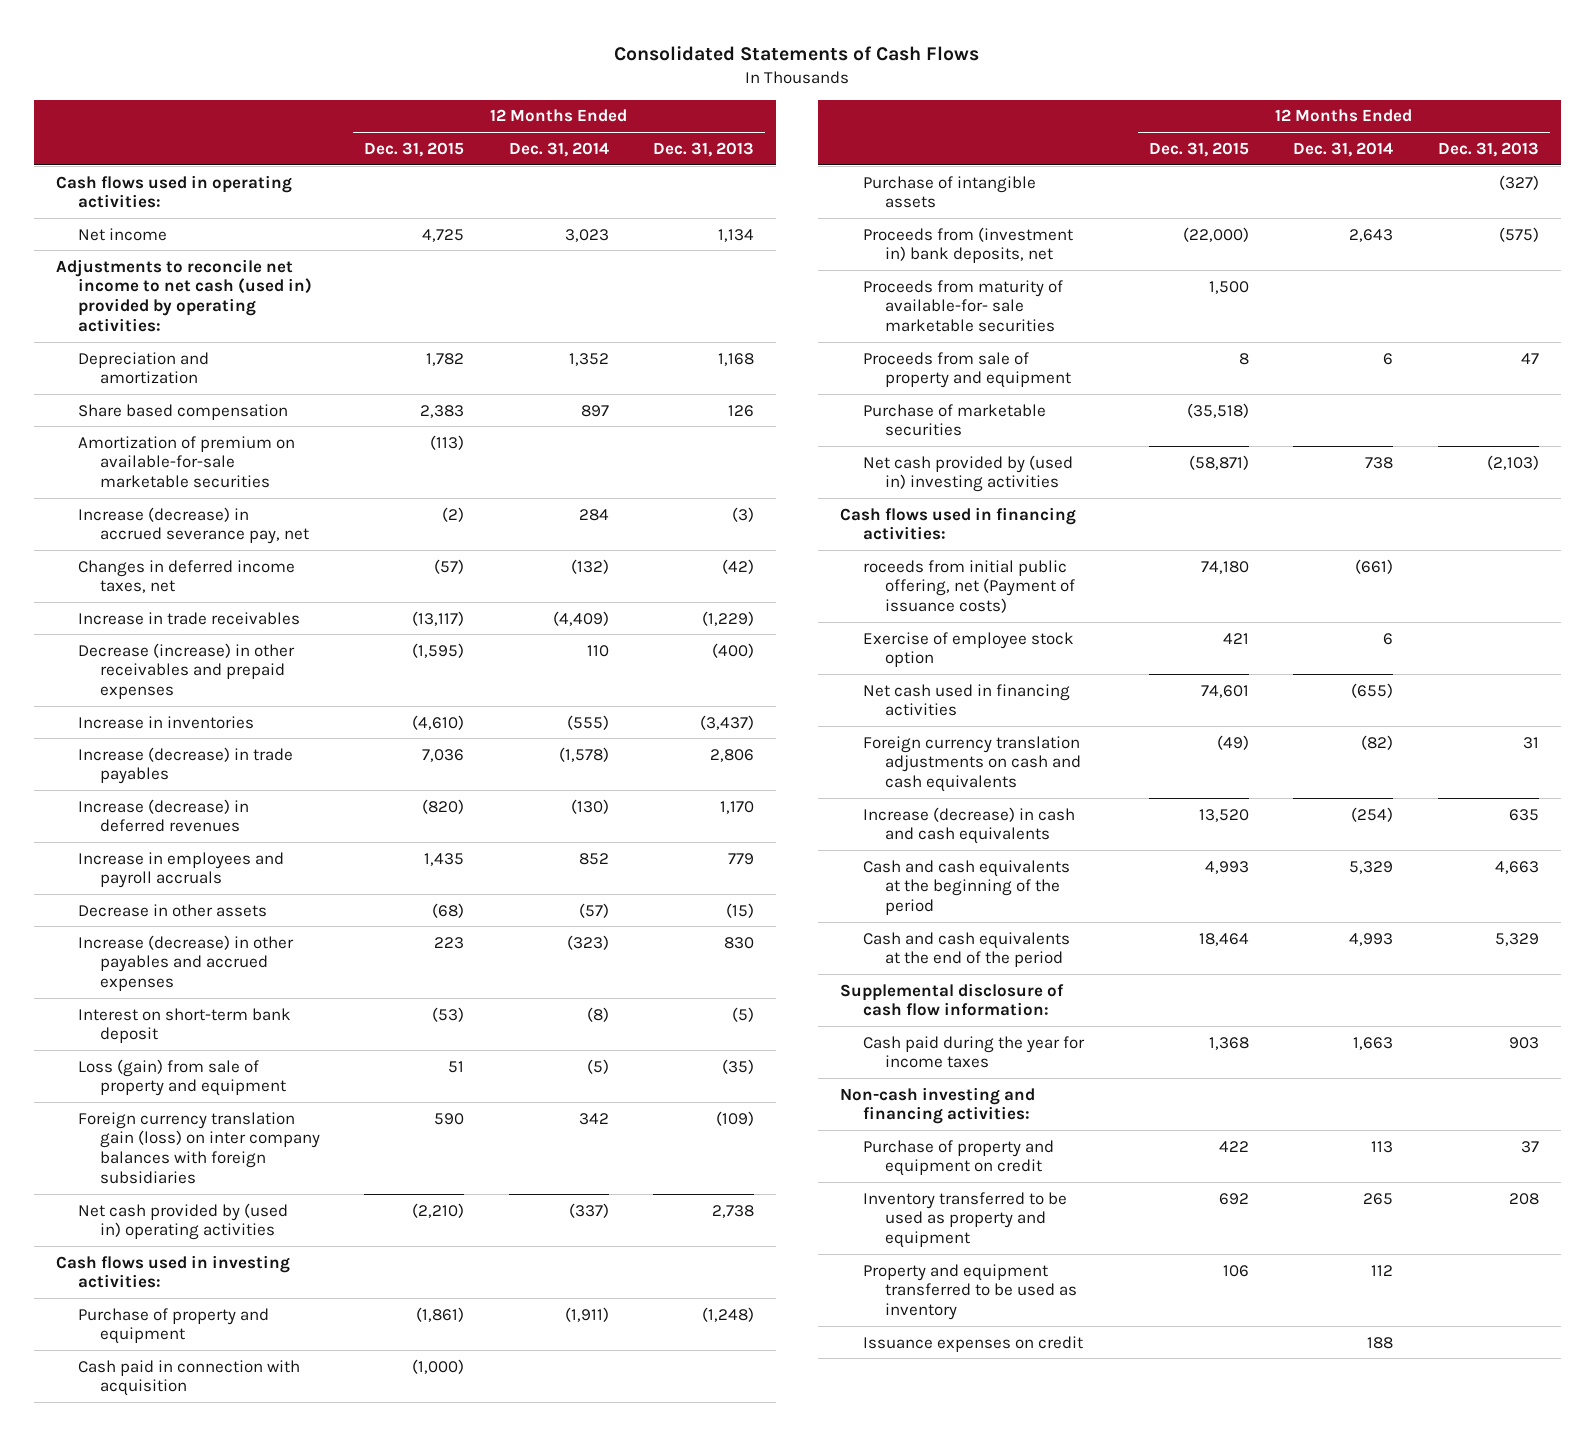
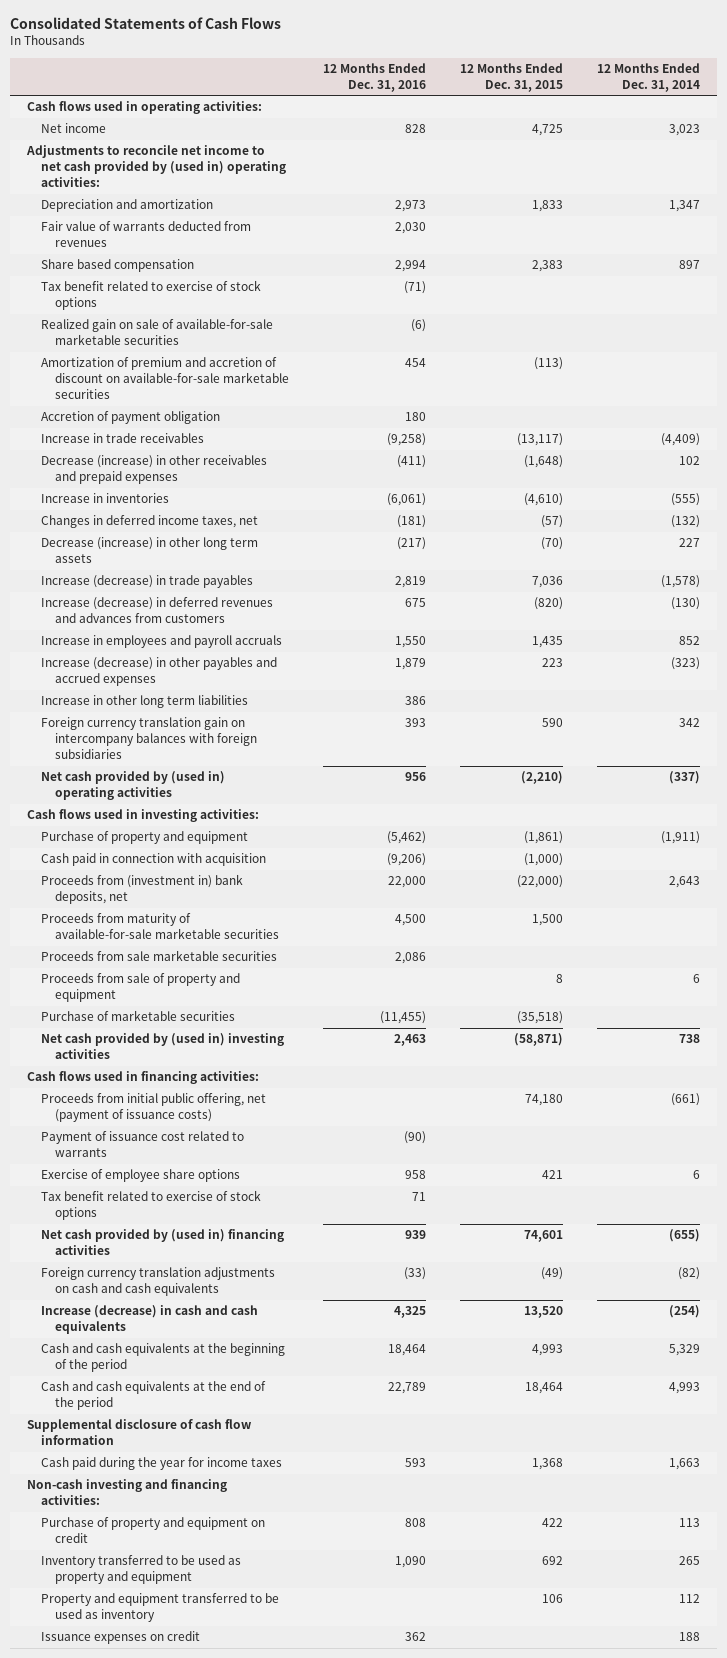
[652,141,754,157] Dec. 31, 2013 -> none
none -> [322,63,426,92] 12 Months Ended Dec. 31, 2016
[55,258,312,332] Adjustments to reconcile net income to net cash (used in) provided by operating activities: -> [26,145,286,188] Adjustments to reconcile net income to net cash provided by (used in) operating activities:
[426,352,465,366] 1,782 -> [531,200,563,213] 1,833
[568,352,609,366] 1,352 -> [668,200,700,213] 1,347
none -> [40,221,251,248] Fair value of warrants deducted from revenues
[77,506,310,545] Increase (decrease) in accrued severance pay, net -> none
none -> [40,280,261,311] Tax benefit related to exercise of stock options
none -> [40,319,273,346] Realized gain on sale of available-for-sale marketable securities
[77,435,295,488] Amortization of premium on available-for-sale marketable securities -> [40,357,289,400] Amortization of premium and accretion of discount on available-for-sale marketable securities
none -> [40,411,220,425] Accretion of payment obligation
[412,642,465,658] (1,595) -> [523,455,563,469] (1,648)
[586,644,609,657] 110 -> [678,456,700,466] 102
[77,559,295,594] Changes in deferred income taxes, net -> [40,515,258,529] Changes in deferred income taxes, net
none -> [40,537,258,564] Decrease (increase) in other long term assets
[77,798,249,833] Increase (decrease) in deferred revenues -> [40,597,273,624] Increase (decrease) in deferred revenues and advances from customers
[77,903,267,917] Decrease in other assets -> none
[77,1007,291,1044] Interest on short-term bank deposit -> none
[77,1058,287,1097] Loss (gain) from sale of property and equipment -> none
none -> [40,695,248,709] Increase in other long term liabilities
[77,1111,321,1184] Foreign currency translation gain (loss) on inter company balances with foreign subsidiaries -> [40,717,257,760] Foreign currency translation gain on intercompany balances with foreign subsidiaries
[862,175,1036,209] Purchase of intangible assets -> none
[862,279,1063,332] Proceeds from maturity of available-for- sale marketable securities -> [40,913,279,940] Proceeds from maturity of available-for-sale marketable securities
none -> [40,950,277,962] Proceeds from sale marketable securities
[862,559,1075,613] roceeds from initial public offering, net (Payment of issuance costs) -> [40,1093,266,1123] Proceeds from initial public offering, net (payment of issuance costs)
none -> [40,1131,244,1158] Payment of issuance cost related to warrants
[862,631,1074,668] Exercise of employee stock option -> [40,1169,240,1183] Exercise of employee share options
none -> [40,1190,261,1221] Tax benefit related to exercise of stock options
[862,683,1070,717] Net cash used in financing activities -> [40,1229,284,1256] Net cash provided by (used in) financing activities
[840,982,1065,1017] Supplemental disclosure of cash flow information: -> [27,1419,252,1446] Supplemental disclosure of cash flow information

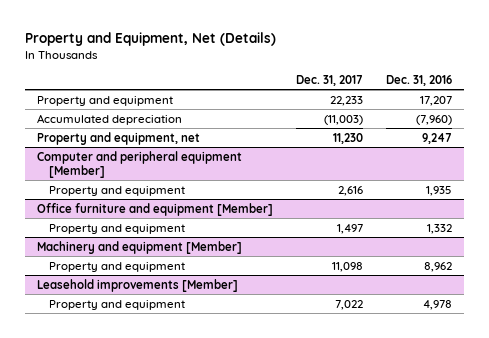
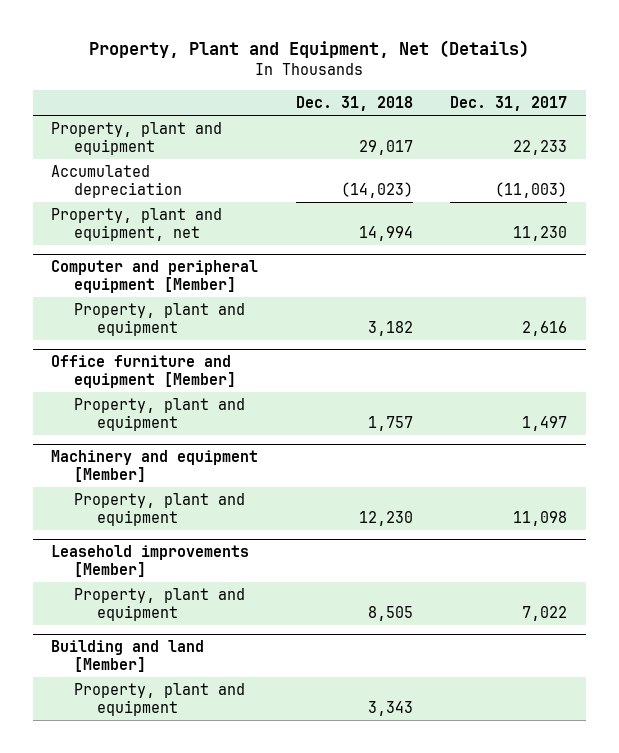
[24,32,276,47] Property and Equipment, Net (Details) -> [89,40,530,59] Property, Plant and Equipment, Net (Details)
[386,75,453,87] Dec. 31, 2016 -> none
none -> [295,95,413,111] Dec. 31, 2018
[36,95,173,106] Property and equipment -> [51,122,223,156] Property, plant and equipment
[36,131,200,145] Property and equipment, net -> [51,208,223,242] Property, plant and equipment, net
[48,185,185,196] Property and equipment -> [74,303,246,337] Property, plant and equipment
[48,223,185,234] Property and equipment -> [74,398,246,432] Property, plant and equipment
[48,261,185,272] Property and equipment -> [74,493,246,527] Property, plant and equipment
[48,299,185,310] Property and equipment -> [74,588,246,622] Property, plant and equipment
none -> [51,640,205,673] Building and land [Member]
none -> [74,683,246,717] Property, plant and equipment

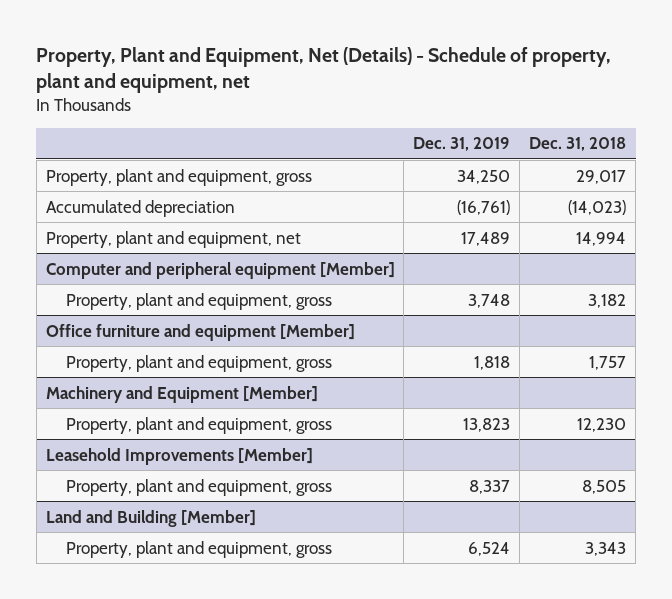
[89,40,530,59] Property, Plant and Equipment, Net (Details) -> [36,47,612,94] Property, Plant and Equipment, Net (Details) - Schedule of property, plant and equipment, net
[450,95,568,111] Dec. 31, 2017 -> none
none -> [413,137,511,152] Dec. 31, 2019
[51,122,223,156] Property, plant and equipment -> [45,168,312,186] Property, plant and equipment, gross
[74,303,246,337] Property, plant and equipment -> [66,292,333,310] Property, plant and equipment, gross
[74,398,246,432] Property, plant and equipment -> [66,354,333,372] Property, plant and equipment, gross
[51,450,259,483] Machinery and equipment [Member] -> [45,385,318,403] Machinery and Equipment [Member]
[74,493,246,527] Property, plant and equipment -> [66,416,333,434] Property, plant and equipment, gross
[51,545,250,578] Leasehold improvements [Member] -> [45,447,313,465] Leasehold Improvements [Member]
[74,588,246,622] Property, plant and equipment -> [66,478,333,496] Property, plant and equipment, gross
[51,640,205,673] Building and land [Member] -> [45,509,256,527] Land and Building [Member]
[74,683,246,717] Property, plant and equipment -> [66,540,333,558] Property, plant and equipment, gross

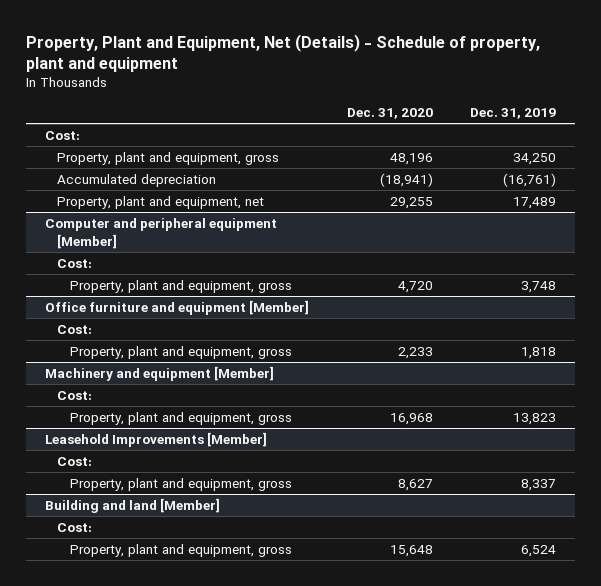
[36,47,612,94] Property, Plant and Equipment, Net (Details) - Schedule of property, plant and equipment, net -> [26,33,541,72] Property, Plant and Equipment, Net (Details) - Schedule of property, plant and equipment
[529,137,627,152] Dec. 31, 2018 -> none
none -> [346,108,433,120] Dec. 31, 2020
none -> [45,131,81,141] Cost:
none -> [57,259,93,269] Cost:
none -> [57,325,93,335] Cost:
[45,385,318,403] Machinery and Equipment [Member] -> [45,366,275,382] Machinery and equipment [Member]
none -> [57,391,93,401] Cost:
none -> [57,457,93,467] Cost:
[45,509,256,527] Land and Building [Member] -> [45,498,221,514] Building and land [Member]
none -> [57,523,93,533] Cost:

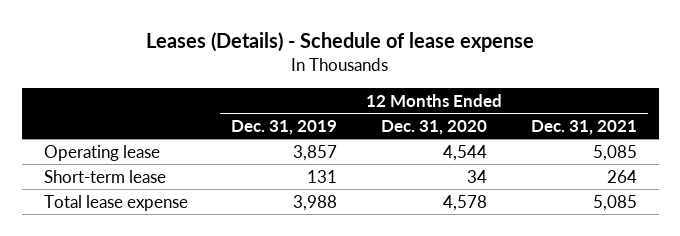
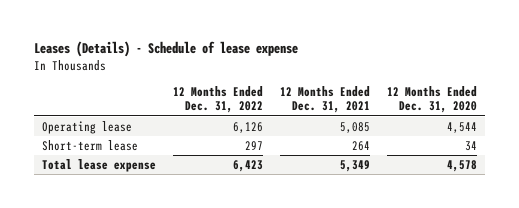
[231,119,338,135] Dec. 31, 2019 -> none
none -> [173,85,264,114] 12 Months Ended Dec. 31, 2022
[592,194,637,211] 5,085 -> [339,159,370,172] 5,349

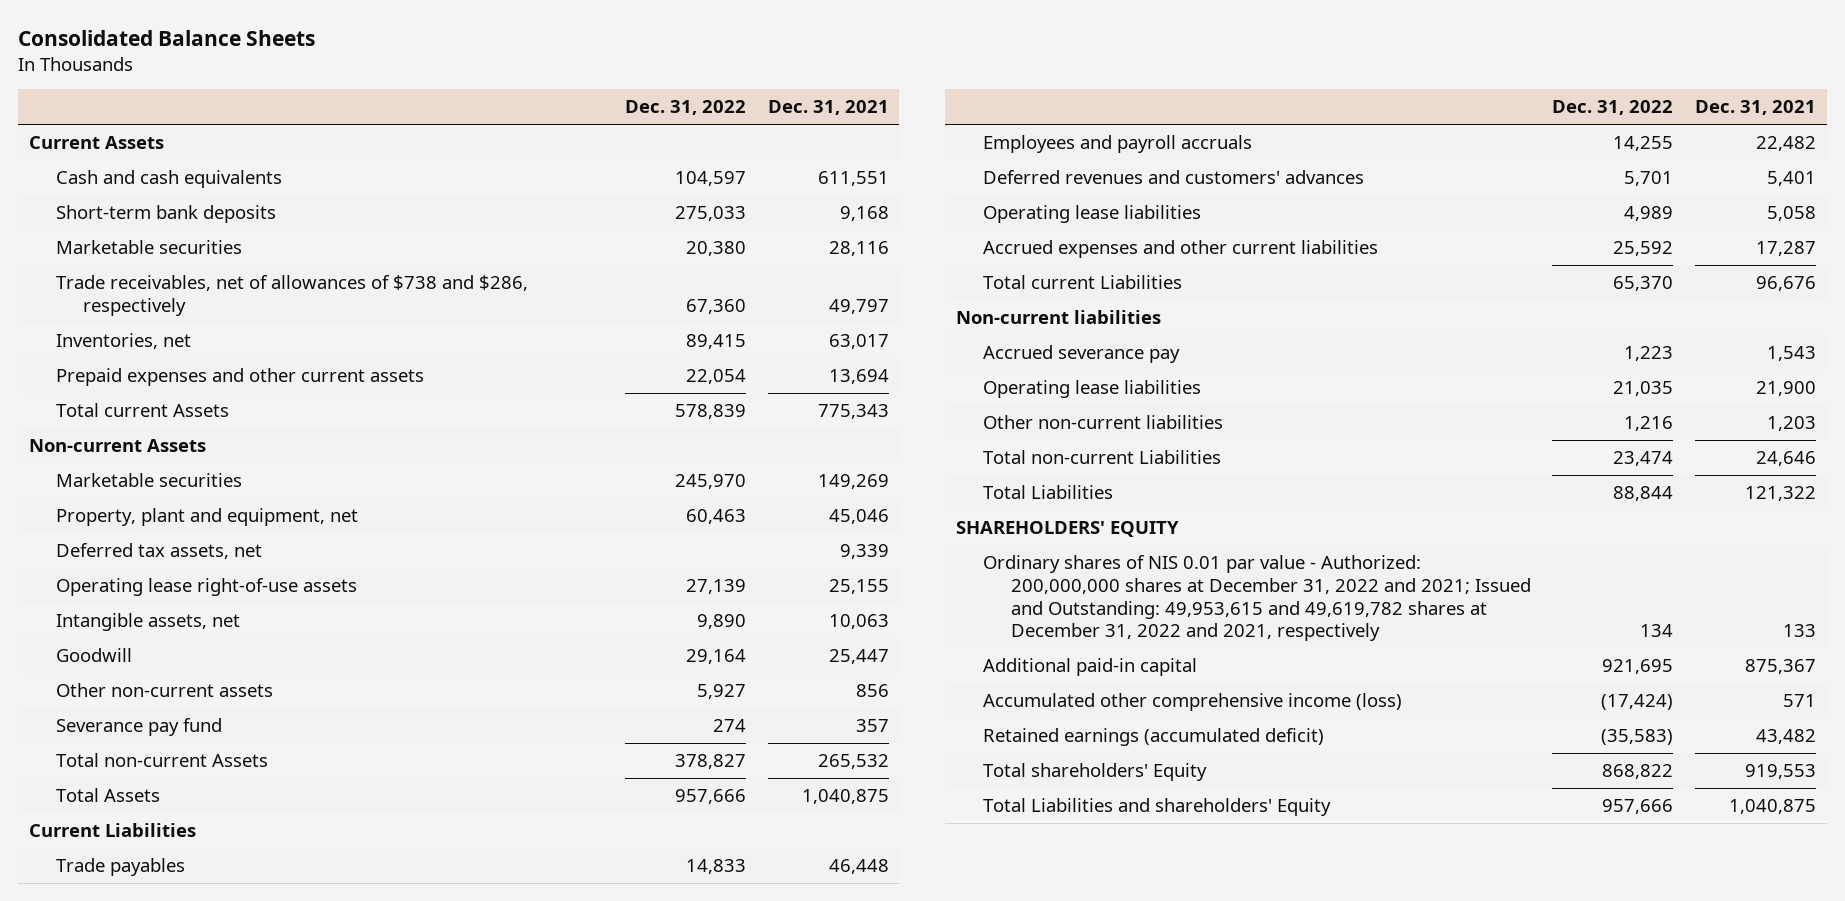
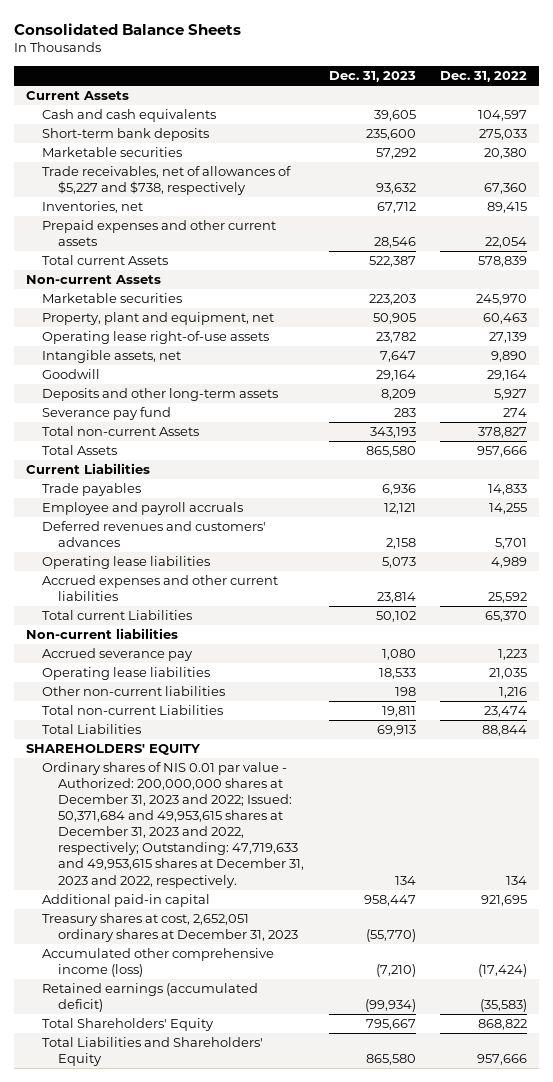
[767,100,889,116] Dec. 31, 2021 -> none
none -> [328,70,416,82] Dec. 31, 2023
[56,275,529,316] Trade receivables, net of allowances of $738 and $286, respectively -> [42,166,292,196] Trade receivables, net of allowances of $5,227 and $738, respectively
[56,543,263,560] Deferred tax assets, net -> none
[56,683,274,698] Other non-current assets -> [42,388,279,402] Deposits and other long-term assets
[983,135,1253,154] Employees and payroll accruals -> [42,502,244,516] Employee and payroll accruals
[983,555,1531,642] Ordinary shares of NIS 0.01 par value - Authorized: 200,000,000 shares at December 31, 2022 and 2021; Issued and Outstanding: 49,953,615 and 49,619,782 shares at December 31, 2022 and 2021, respectively -> [42,762,305,888] Ordinary shares of NIS 0.01 par value - Authorized: 200,000,000 shares at December 31, 2023 and 2022; Issued: 50,371,684 and 49,953,615 shares at December 31, 2023 and 2022, respectively; Outstanding: 47,719,633 and 49,953,615 shares at December 31, 2023 and 2022, respectively.
none -> [42,913,299,943] Treasury shares at cost, 2,652,051 ordinary shares at December 31, 2023
[983,763,1208,782] Total shareholders' Equity -> [42,1018,215,1032] Total Shareholders' Equity
[983,798,1332,817] Total Liabilities and shareholders' Equity -> [42,1037,264,1067] Total Liabilities and Shareholders' Equity

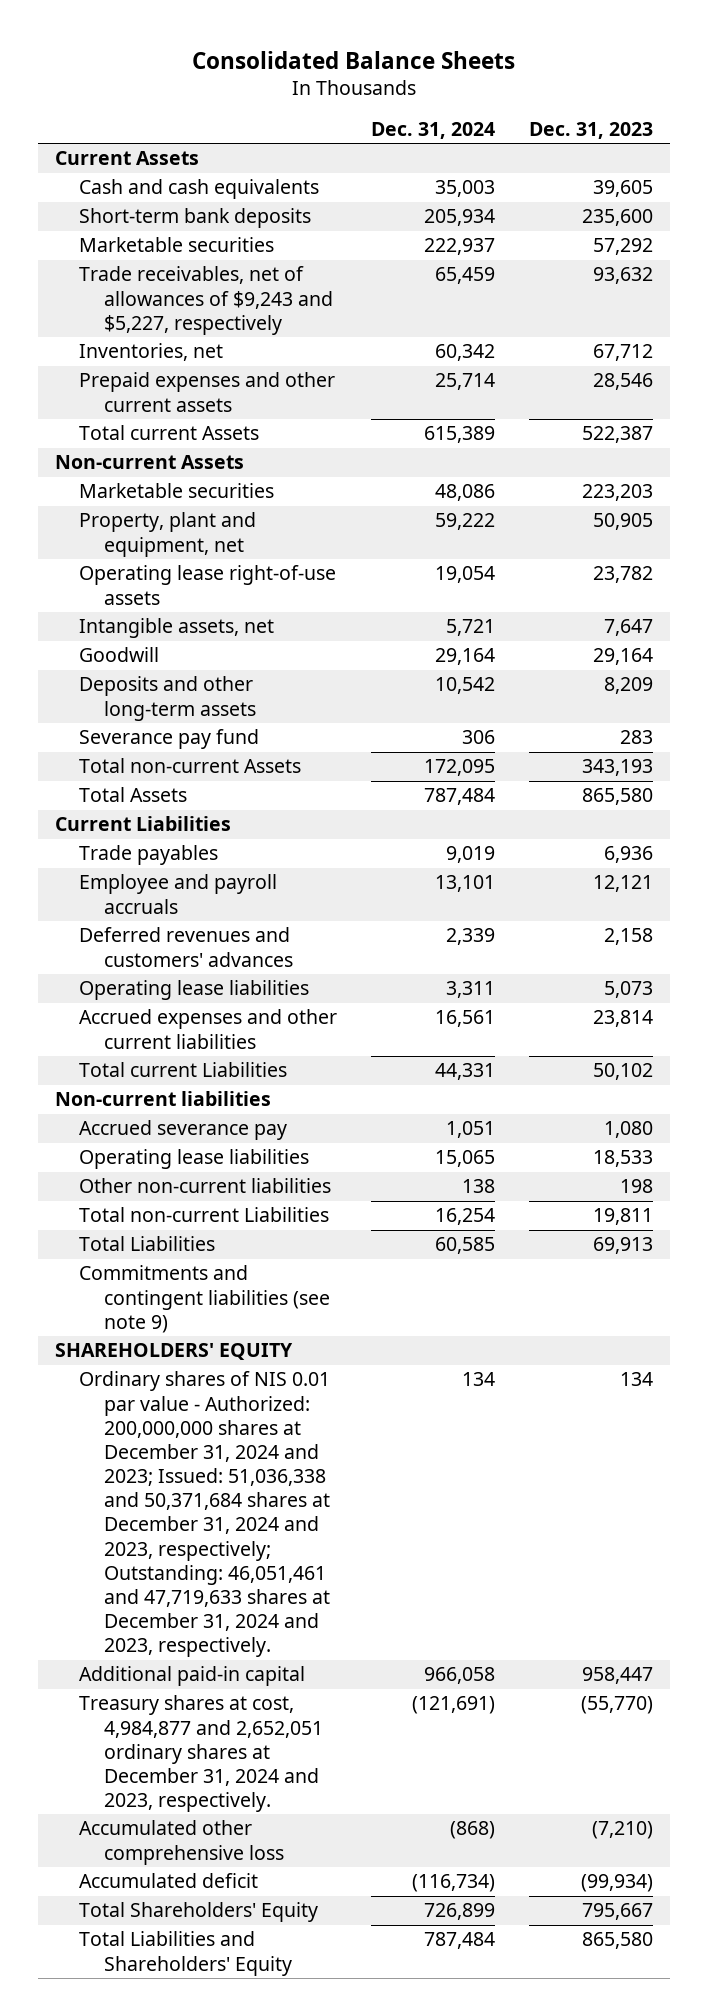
[439,70,527,82] Dec. 31, 2022 -> none
none -> [371,122,496,140] Dec. 31, 2024
[42,166,292,196] Trade receivables, net of allowances of $5,227 and $738, respectively -> [79,266,333,335] Trade receivables, net of allowances of $9,243 and $5,227, respectively
none -> [79,1265,330,1333] Commitments and contingent liabilities (see note 9)
[42,762,305,888] Ordinary shares of NIS 0.01 par value - Authorized: 200,000,000 shares at December 31, 2023 and 2022; Issued: 50,371,684 and 49,953,615 shares at December 31, 2023 and 2022, respectively; Outstanding: 47,719,633 and 49,953,615 shares at December 31, 2023 and 2022, respectively. -> [79,1371,331,1658] Ordinary shares of NIS 0.01 par value - Authorized: 200,000,000 shares at December 31, 2024 and 2023; Issued: 51,036,338 and 50,371,684 shares at December 31, 2024 and 2023, respectively; Outstanding: 46,051,461 and 47,719,633 shares at December 31, 2024 and 2023, respectively.
[42,913,299,943] Treasury shares at cost, 2,652,051 ordinary shares at December 31, 2023 -> [79,1695,323,1813] Treasury shares at cost, 4,984,877 and 2,652,051 ordinary shares at December 31, 2024 and 2023, respectively.
[42,948,275,978] Accumulated other comprehensive income (loss) -> [79,1820,284,1865] Accumulated other comprehensive loss
[42,983,259,1013] Retained earnings (accumulated deficit) -> [79,1873,259,1889] Accumulated deficit

